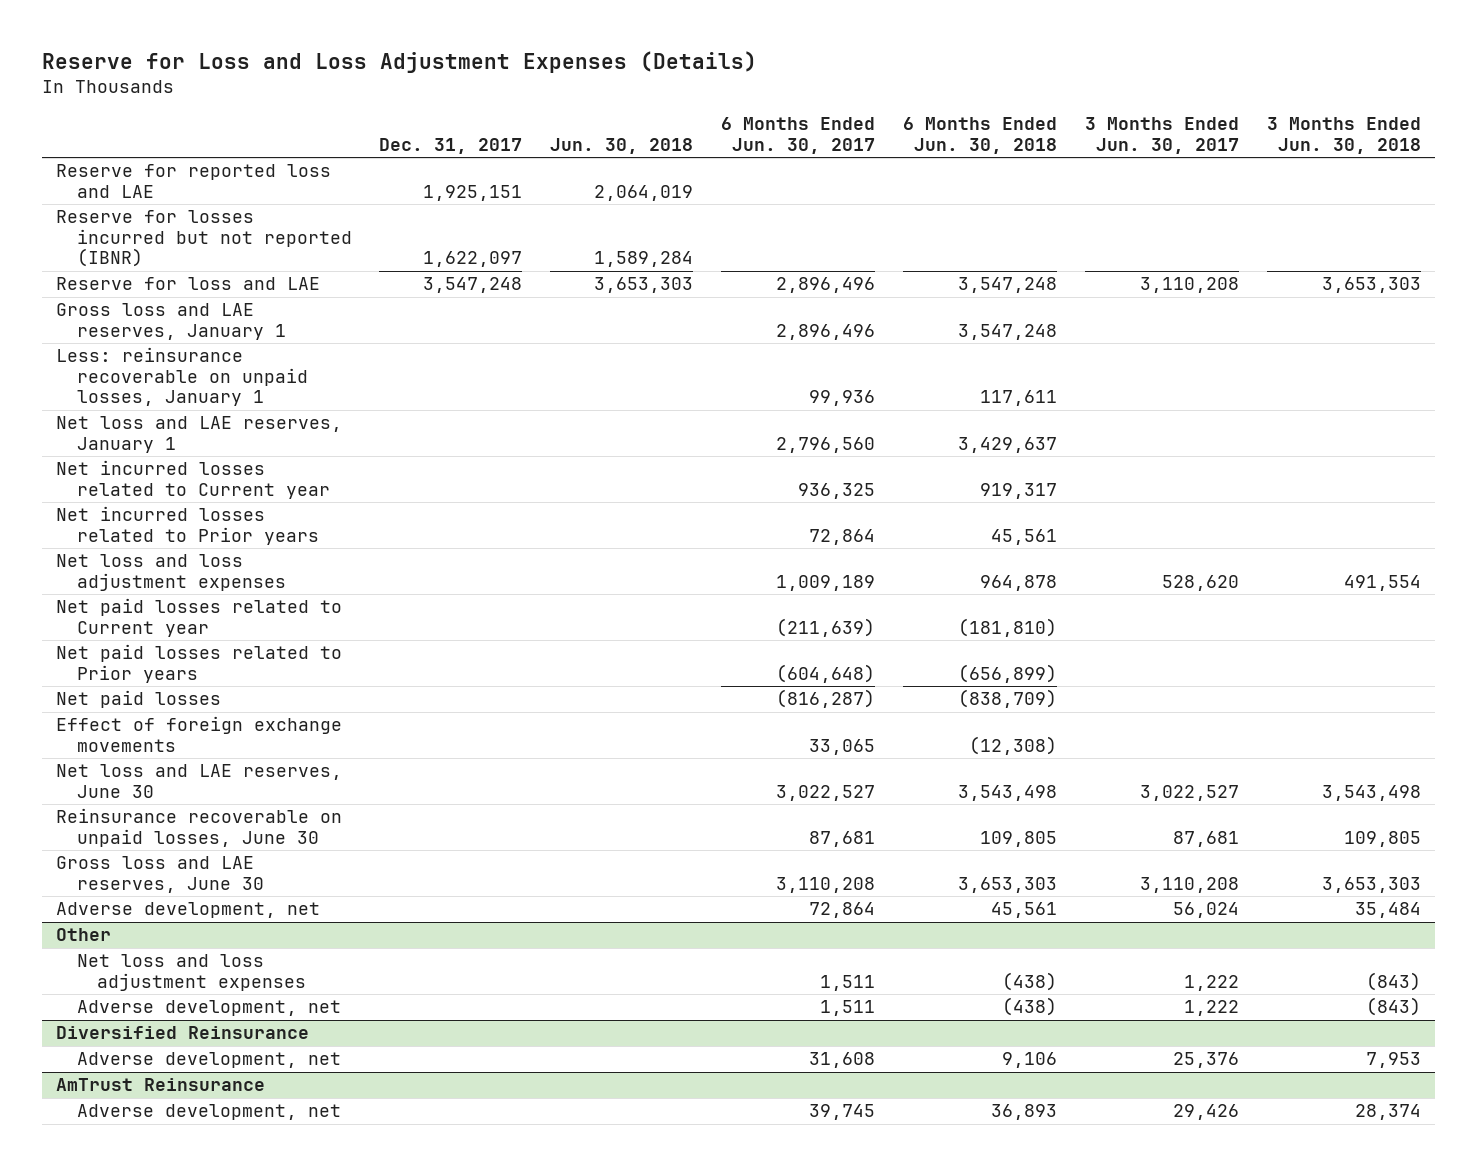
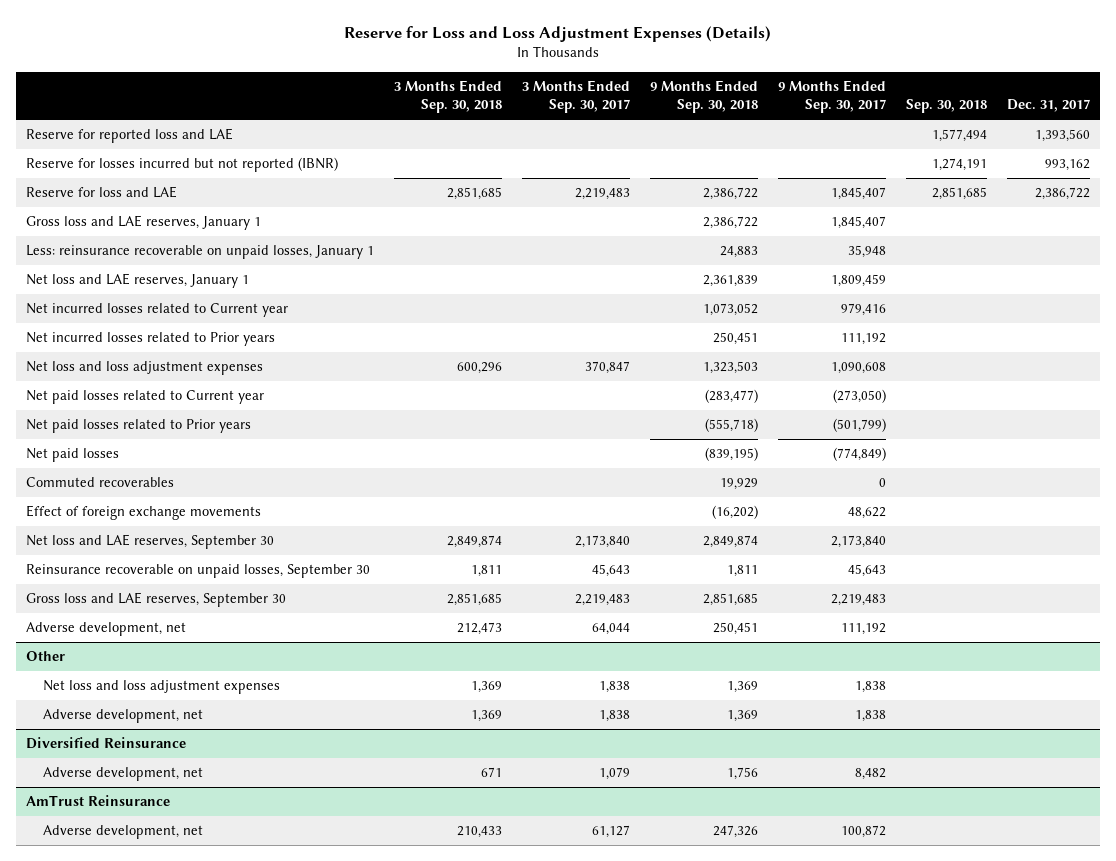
[550,137,694,154] Jun. 30, 2018 -> none
[721,117,876,154] 6 Months Ended Jun. 30, 2017 -> none
[903,117,1058,154] 6 Months Ended Jun. 30, 2018 -> none
[1084,117,1239,154] 3 Months Ended Jun. 30, 2017 -> none
[1266,117,1421,154] 3 Months Ended Jun. 30, 2018 -> none
none -> [393,79,502,114] 3 Months Ended Sep. 30, 2018
none -> [521,79,630,114] 3 Months Ended Sep. 30, 2017
none -> [649,79,758,114] 9 Months Ended Sep. 30, 2018
none -> [777,79,886,114] 9 Months Ended Sep. 30, 2017
none -> [905,99,987,114] Sep. 30, 2018
[423,184,523,201] 1,925,151 -> [1034,129,1090,143] 1,393,560
[423,251,523,268] 1,622,097 -> [1044,159,1090,172] 993,162
[423,277,523,294] 3,547,248 -> [1034,187,1090,201] 2,386,722
none -> [25,477,174,488] Commuted recoverables
[55,764,342,798] Net loss and LAE reserves, June 30 -> [25,534,274,550] Net loss and LAE reserves, September 30
[55,808,342,847] Reinsurance recoverable on unpaid losses, June 30 -> [25,564,370,579] Reinsurance recoverable on unpaid losses, September 30
[55,856,264,893] Gross loss and LAE reserves, June 30 -> [25,592,286,608] Gross loss and LAE reserves, September 30

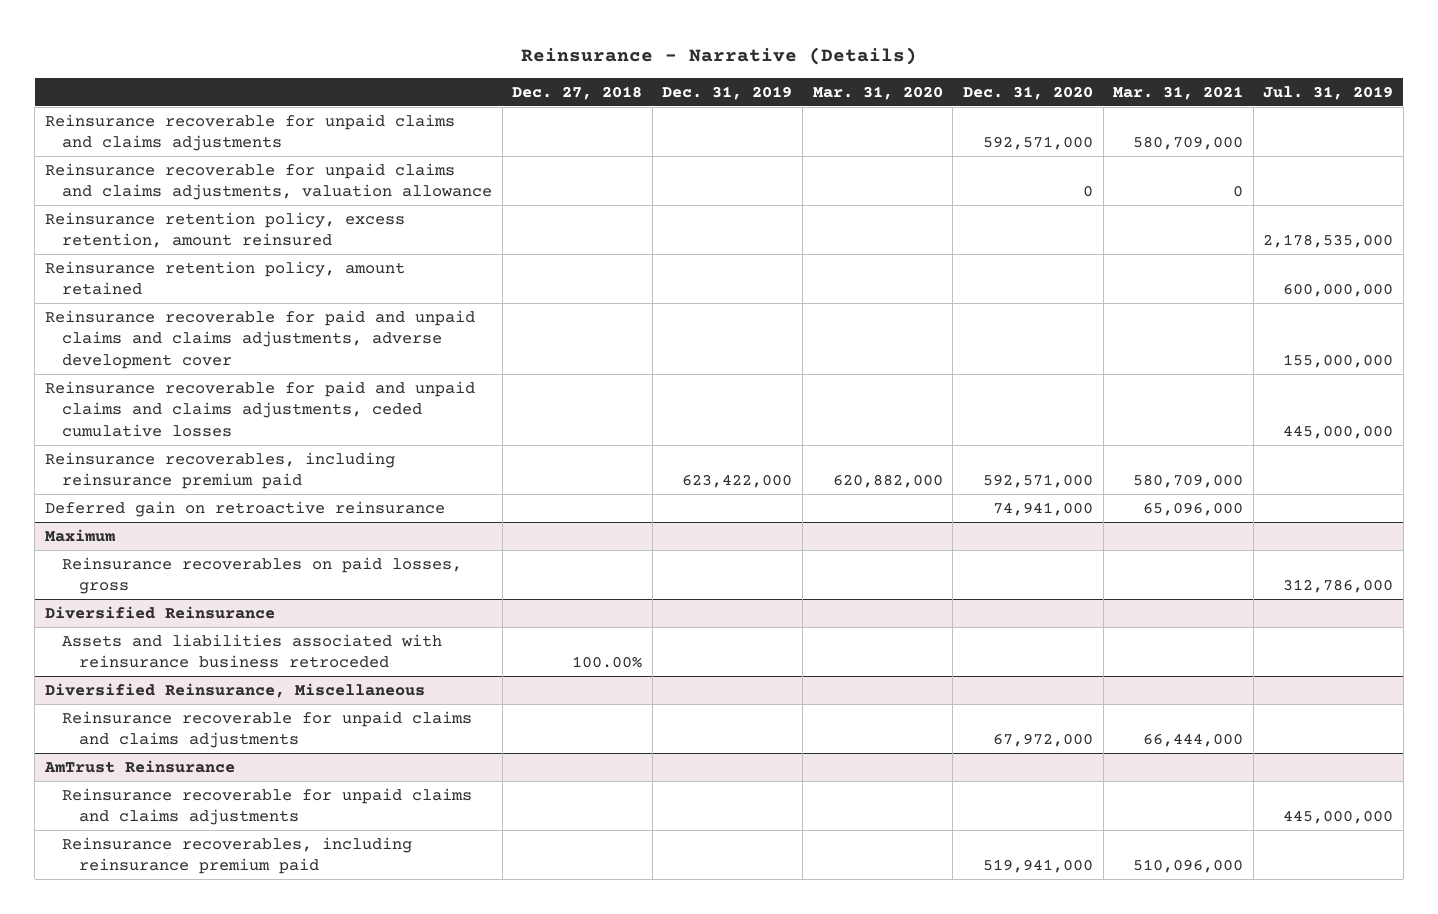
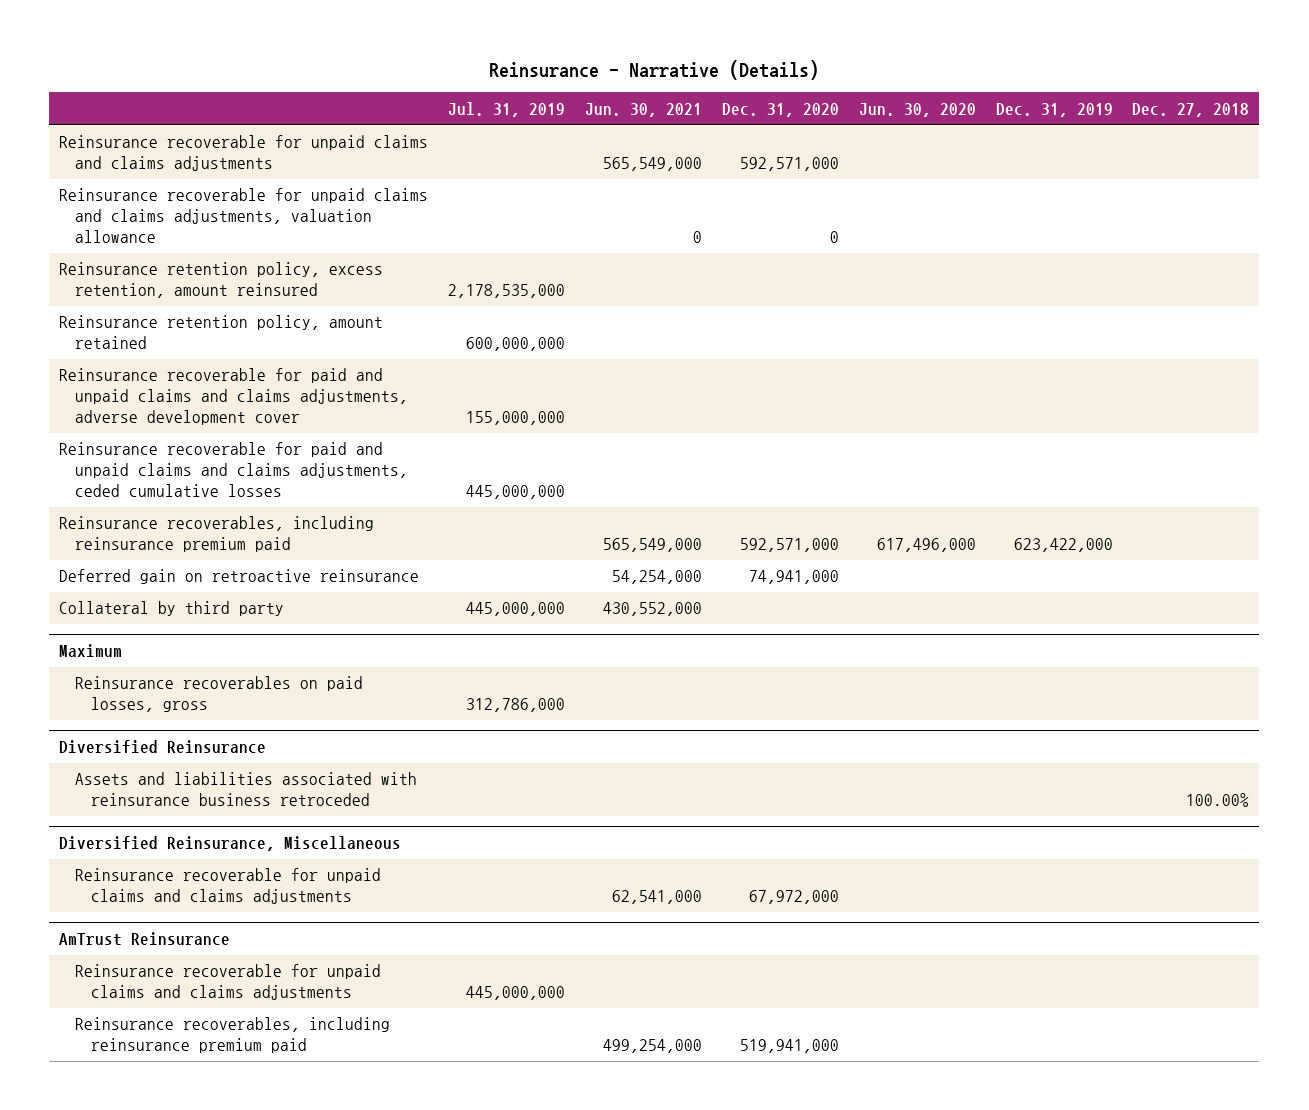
[812,85,943,100] Mar. 31, 2020 -> none
[1113,85,1244,100] Mar. 31, 2021 -> none
none -> [585,102,703,117] Jun. 30, 2021
none -> [858,102,976,117] Jun. 30, 2020
none -> [59,601,285,617] Collateral by third party

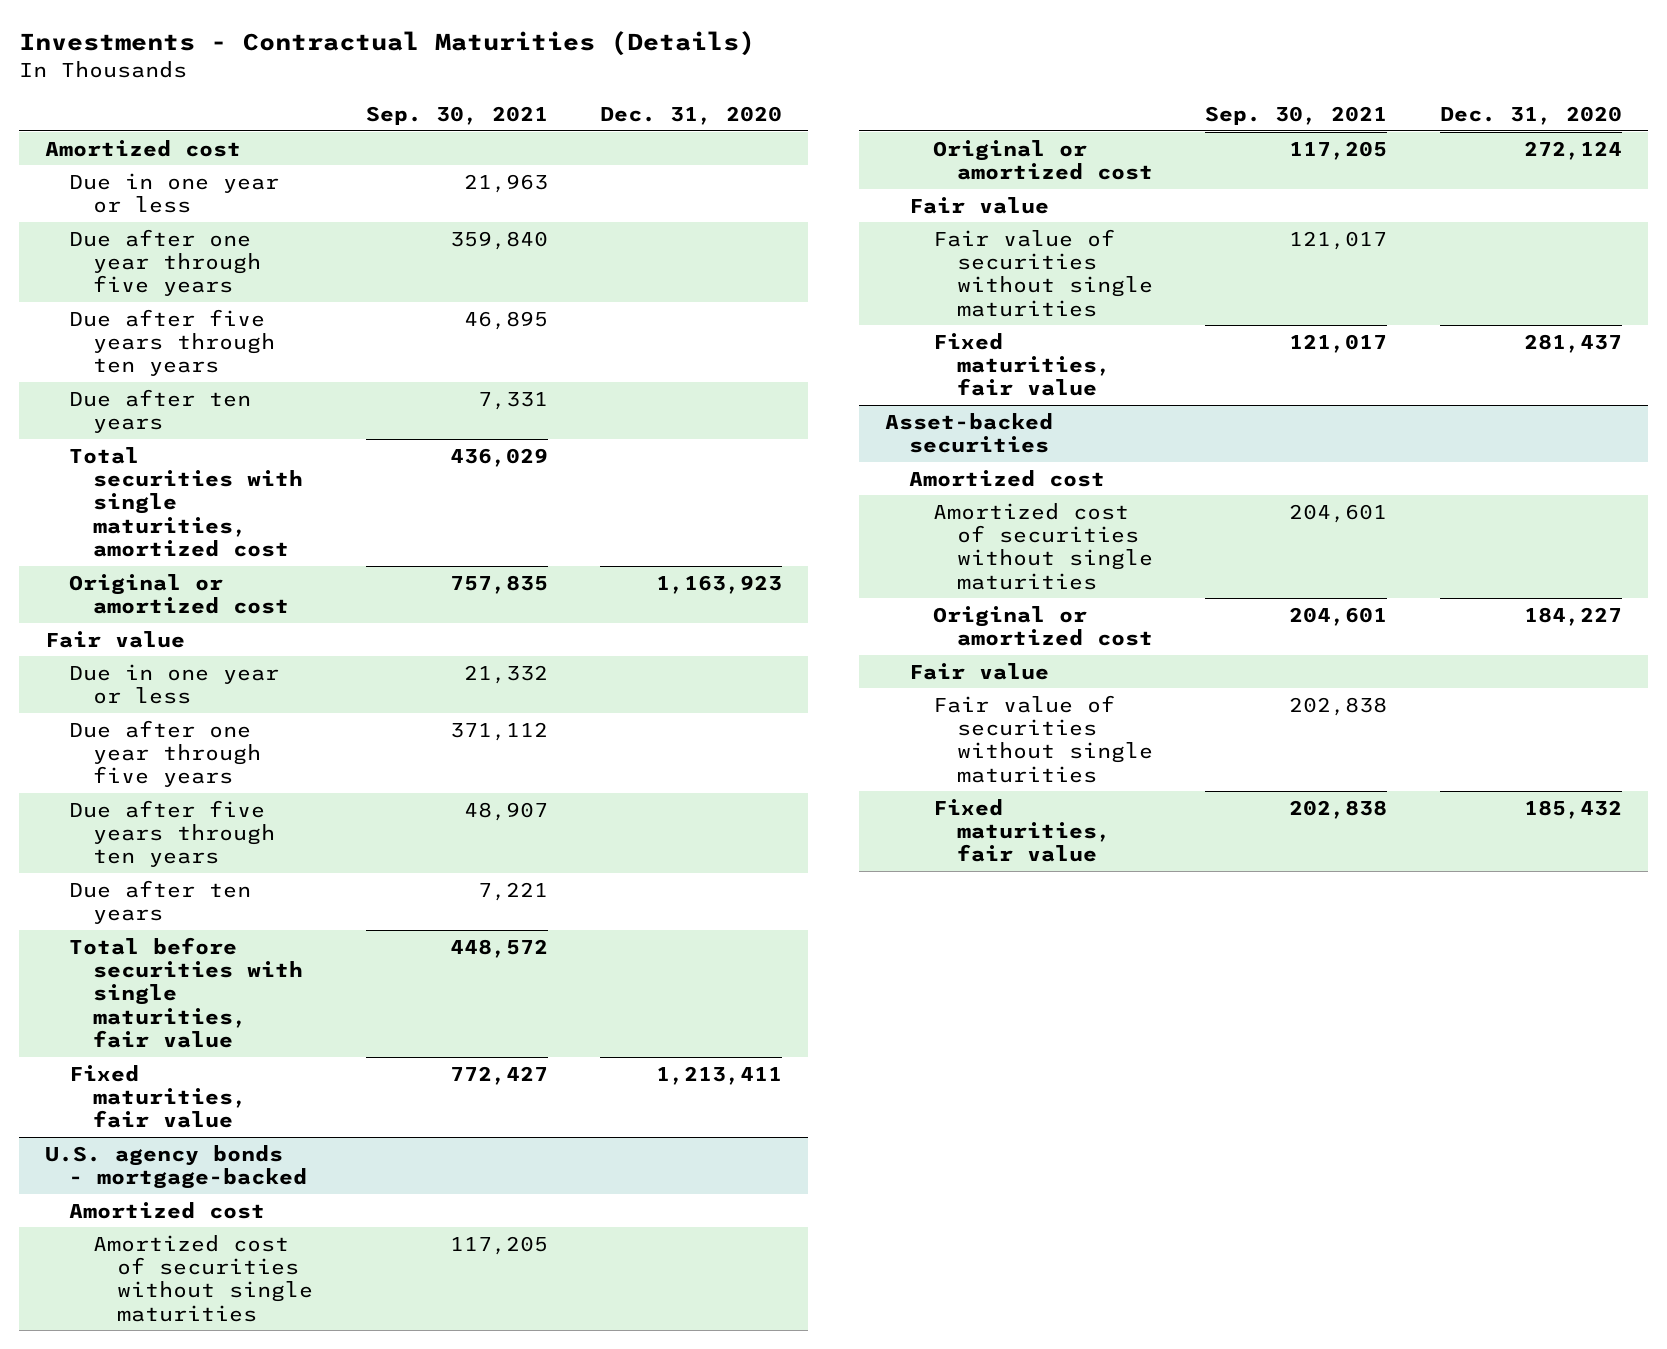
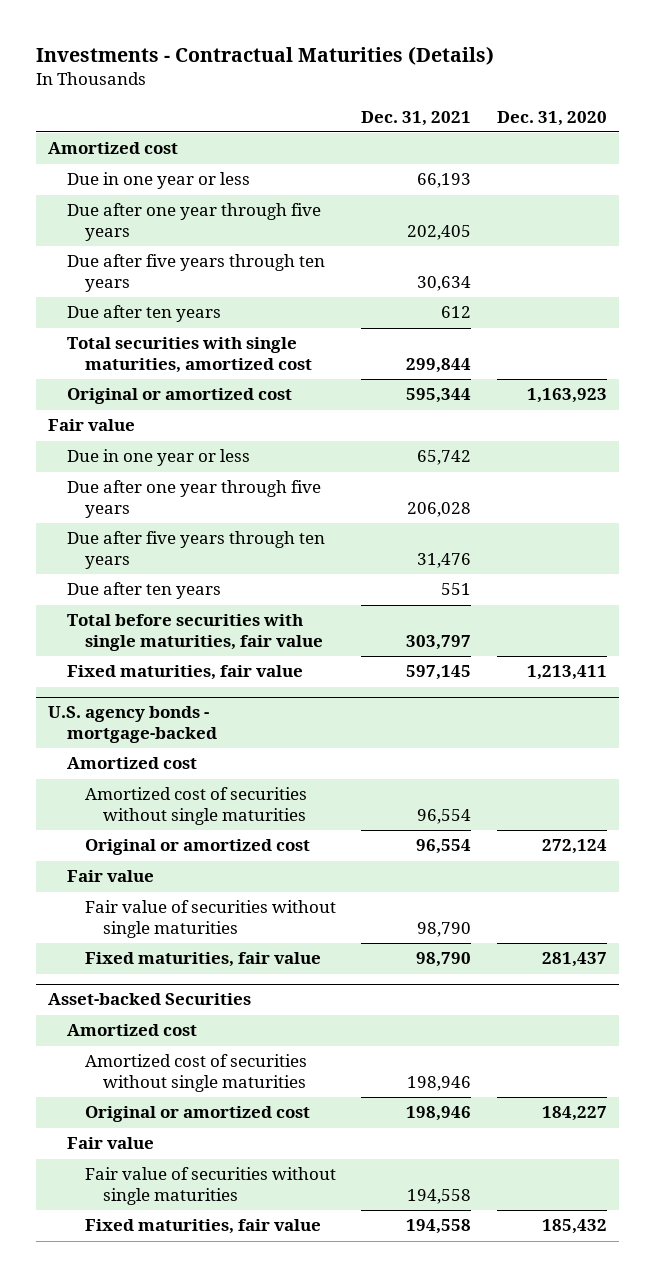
[365,106,548,126] Sep. 30, 2021 -> none
none -> [361,110,472,126] Dec. 31, 2021
[884,412,1053,453] Asset-backed securities -> [48,993,252,1006] Asset-backed Securities

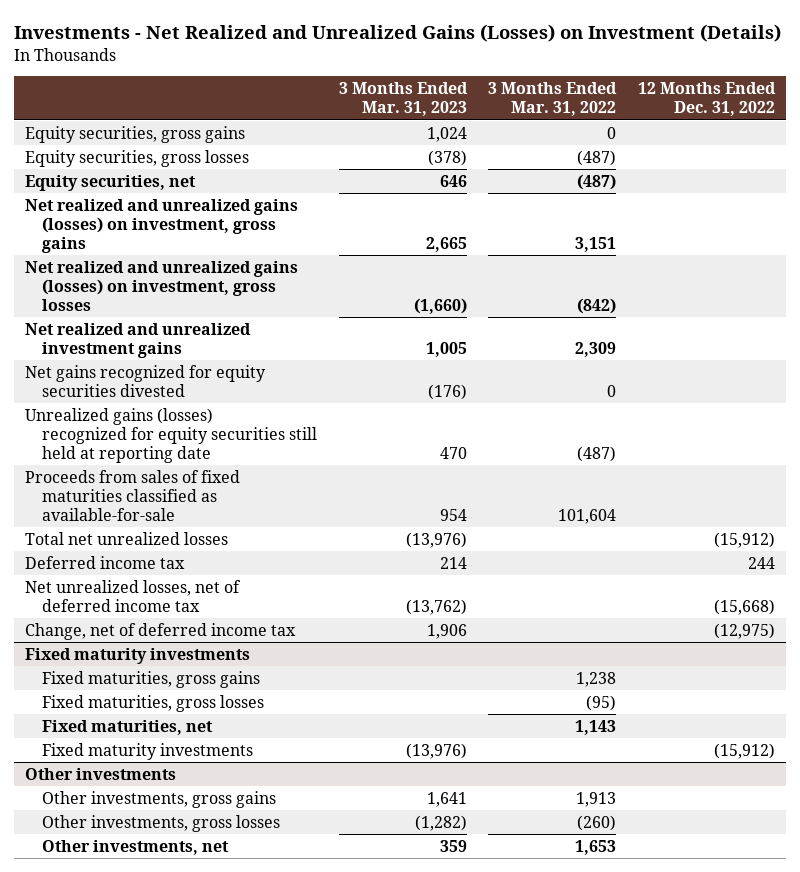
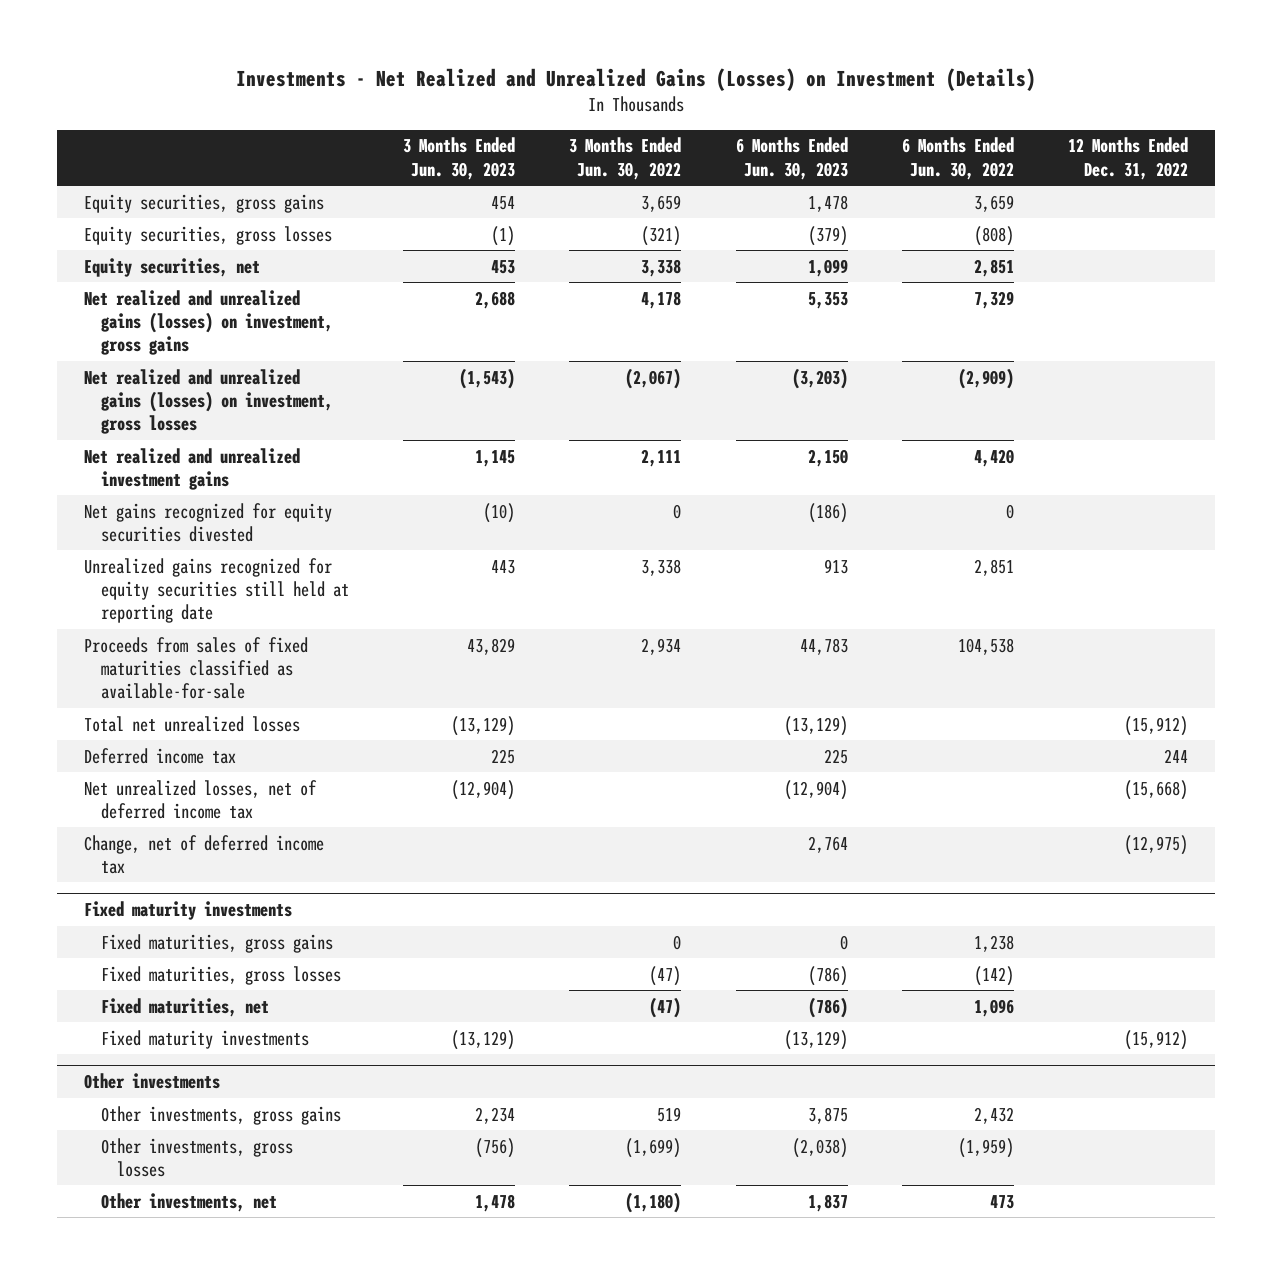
[338,82,468,117] 3 Months Ended Mar. 31, 2023 -> none
[488,82,618,117] 3 Months Ended Mar. 31, 2022 -> none
none -> [403,137,516,180] 3 Months Ended Jun. 30, 2023
none -> [569,137,682,180] 3 Months Ended Jun. 30, 2022
none -> [735,137,848,180] 6 Months Ended Jun. 30, 2023
none -> [901,137,1014,180] 6 Months Ended Jun. 30, 2022
[25,407,318,464] Unrealized gains (losses) recognized for equity securities still held at reporting date -> [84,557,349,624] Unrealized gains recognized for equity securities still held at reporting date

